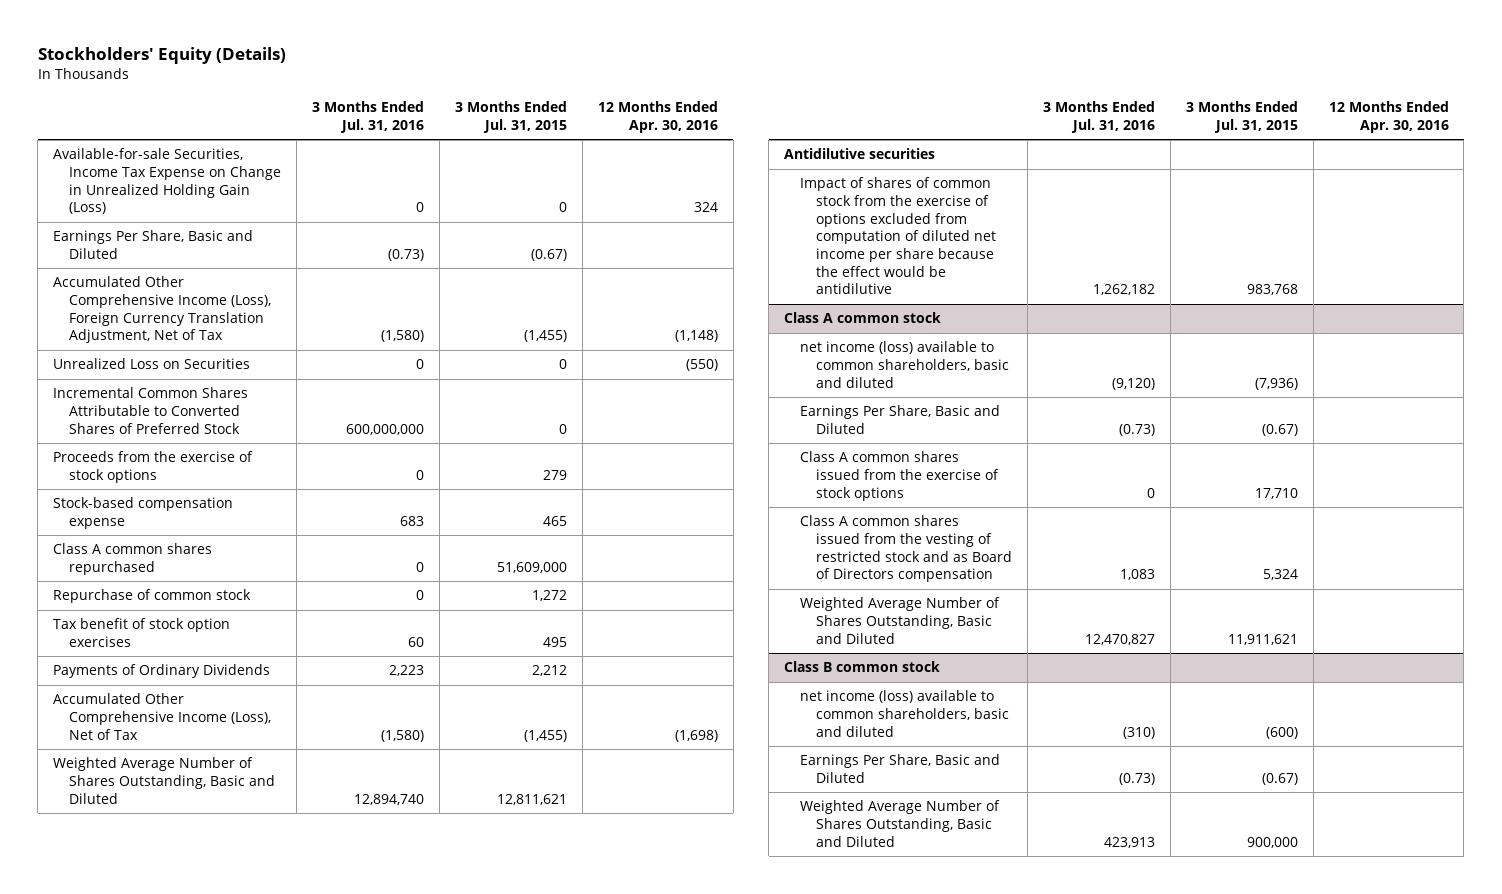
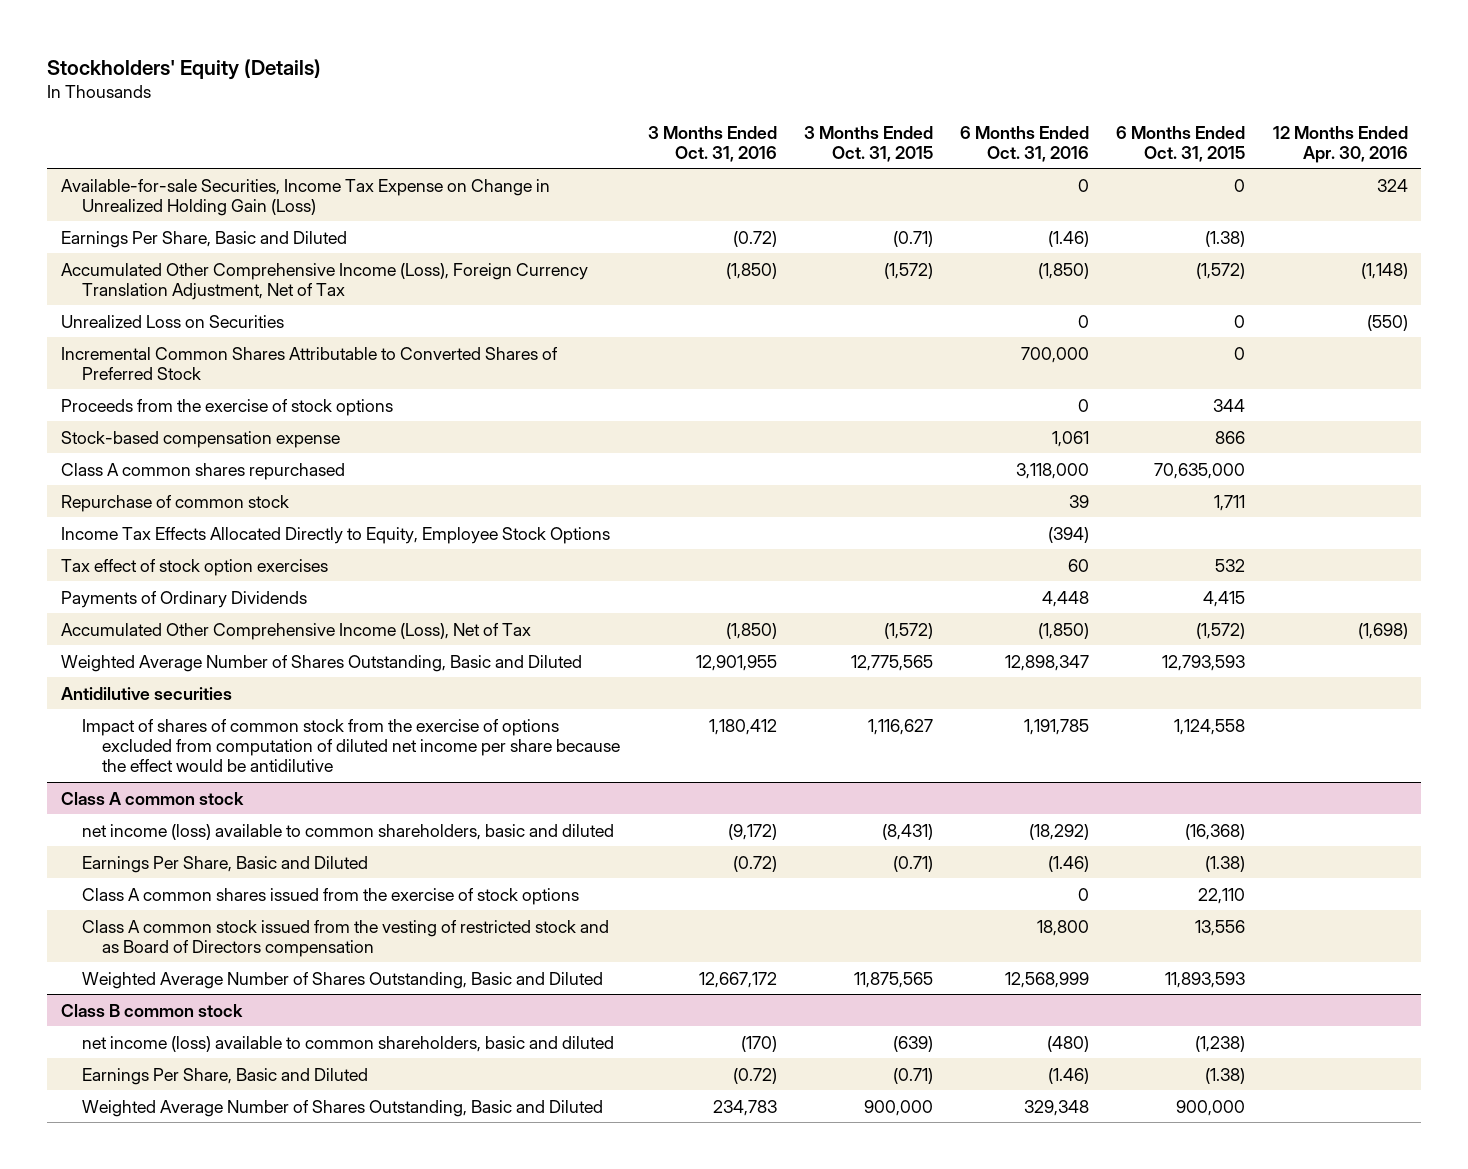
[311,101,424,134] 3 Months Ended Jul. 31, 2016 -> none
[454,101,567,134] 3 Months Ended Jul. 31, 2015 -> none
none -> [647,125,777,162] 3 Months Ended Oct. 31, 2016
none -> [803,125,933,162] 3 Months Ended Oct. 31, 2015
none -> [960,125,1090,162] 6 Months Ended Oct. 31, 2016
none -> [1116,125,1246,162] 6 Months Ended Oct. 31, 2015
none -> [60,526,610,544] Income Tax Effects Allocated Directly to Equity, Employee Stock Options
[53,618,231,648] Tax benefit of stock option exercises -> [60,558,328,576] Tax effect of stock option exercises
[799,515,1012,583] Class A common shares issued from the vesting of restricted stock and as Board of Directors compensation -> [81,919,609,957] Class A common stock issued from the vesting of restricted stock and as Board of Directors compensation

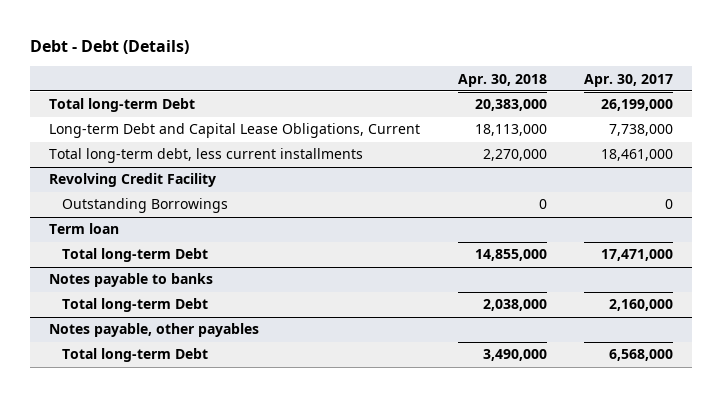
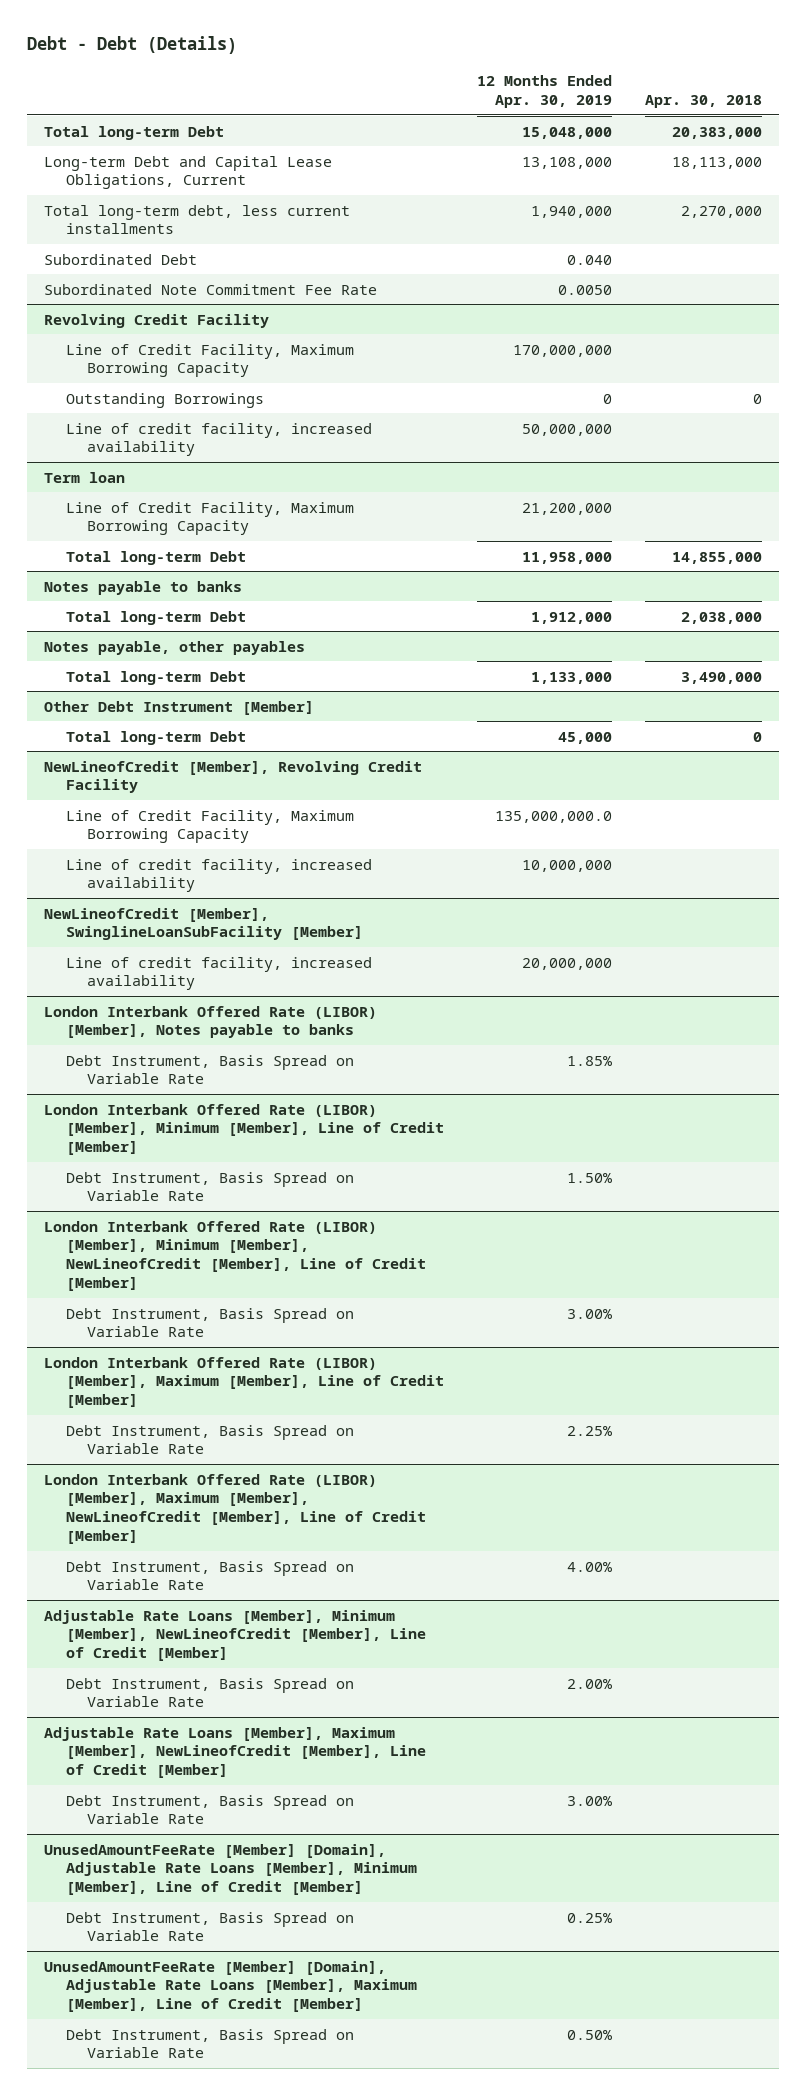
[584,73,674,87] Apr. 30, 2017 -> none
none -> [477,74,613,108] 12 Months Ended Apr. 30, 2019
none -> [43,253,197,265] Subordinated Debt
none -> [43,283,377,295] Subordinated Note Commitment Fee Rate
none -> [65,343,354,378] Line of Credit Facility, Maximum Borrowing Capacity
none -> [65,422,372,457] Line of credit facility, increased availability
none -> [65,501,354,536] Line of Credit Facility, Maximum Borrowing Capacity
none -> [43,700,314,715] Other Debt Instrument [Member]
none -> [65,730,246,745] Total long-term Debt
none -> [43,760,422,794] NewLineofCredit [Member], Revolving Credit Facility
none -> [65,809,354,844] Line of Credit Facility, Maximum Borrowing Capacity
none -> [65,858,372,893] Line of credit facility, increased availability
none -> [43,907,363,941] NewLineofCredit [Member], SwinglineLoanSubFacility [Member]
none -> [65,956,372,991] Line of credit facility, increased availability
none -> [43,1005,377,1039] London Interbank Offered Rate (LIBOR) [Member], Notes payable to banks
none -> [65,1054,354,1085] Debt Instrument, Basis Spread on Variable Rate
none -> [43,1103,444,1156] London Interbank Offered Rate (LIBOR) [Member], Minimum [Member], Line of Credit [Member]
none -> [65,1171,354,1202] Debt Instrument, Basis Spread on Variable Rate
none -> [43,1220,426,1292] London Interbank Offered Rate (LIBOR) [Member], Minimum [Member], NewLineofCredit [Member], Line of Credit [Member]
none -> [65,1307,354,1338] Debt Instrument, Basis Spread on Variable Rate
none -> [43,1356,444,1409] London Interbank Offered Rate (LIBOR) [Member], Maximum [Member], Line of Credit [Member]
none -> [65,1424,354,1455] Debt Instrument, Basis Spread on Variable Rate
none -> [43,1473,426,1545] London Interbank Offered Rate (LIBOR) [Member], Maximum [Member], NewLineofCredit [Member], Line of Credit [Member]
none -> [65,1560,354,1591] Debt Instrument, Basis Spread on Variable Rate
none -> [43,1609,426,1662] Adjustable Rate Loans [Member], Minimum [Member], NewLineofCredit [Member], Line of Credit [Member]
none -> [65,1677,354,1708] Debt Instrument, Basis Spread on Variable Rate
none -> [43,1726,426,1779] Adjustable Rate Loans [Member], Maximum [Member], NewLineofCredit [Member], Line of Credit [Member]
none -> [65,1794,354,1825] Debt Instrument, Basis Spread on Variable Rate
none -> [43,1843,417,1896] UnusedAmountFeeRate [Member] [Domain], Adjustable Rate Loans [Member], Minimum [Member], Line of Credit [Member]
none -> [65,1911,354,1942] Debt Instrument, Basis Spread on Variable Rate
none -> [43,1960,417,2013] UnusedAmountFeeRate [Member] [Domain], Adjustable Rate Loans [Member], Maximum [Member], Line of Credit [Member]
none -> [65,2028,354,2059] Debt Instrument, Basis Spread on Variable Rate

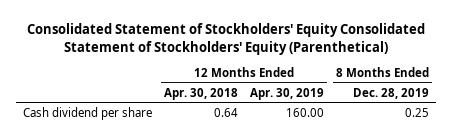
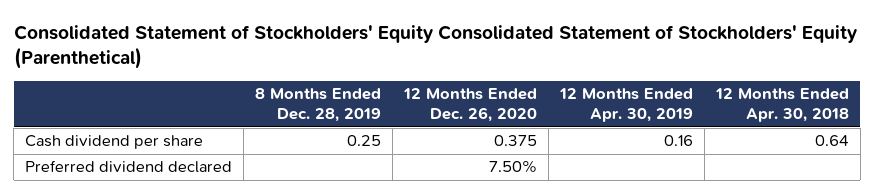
none -> [402,88,537,123] 12 Months Ended Dec. 26, 2020
[286,107,325,117] 160.00 -> [663,135,693,147] 0.16
none -> [25,160,233,174] Preferred dividend declared

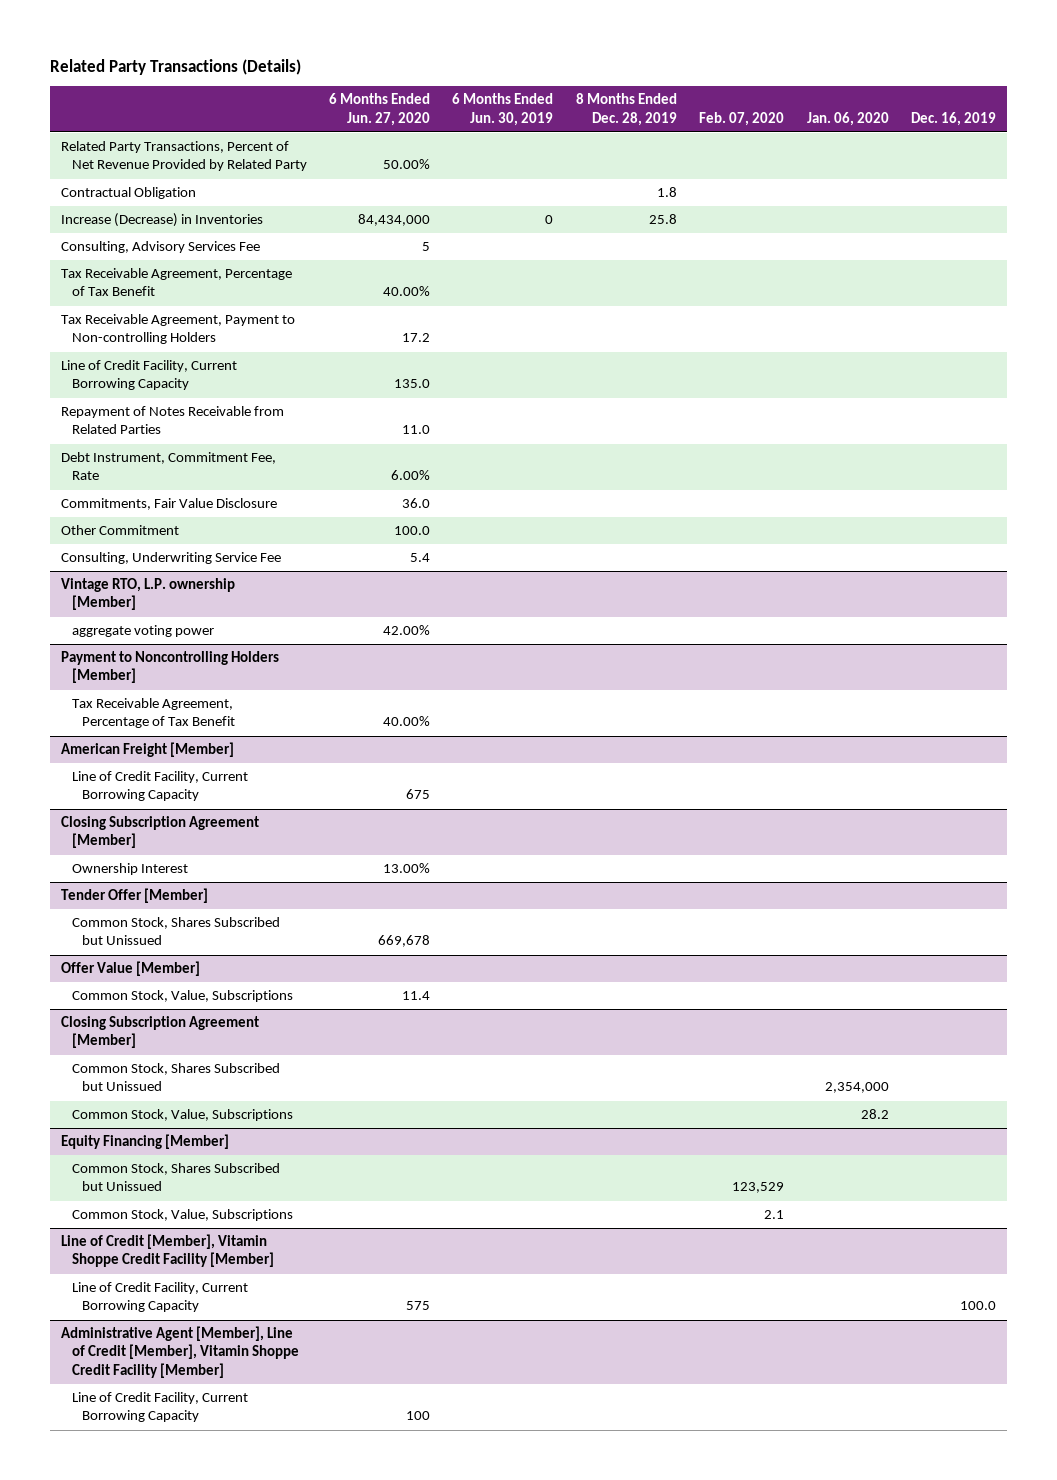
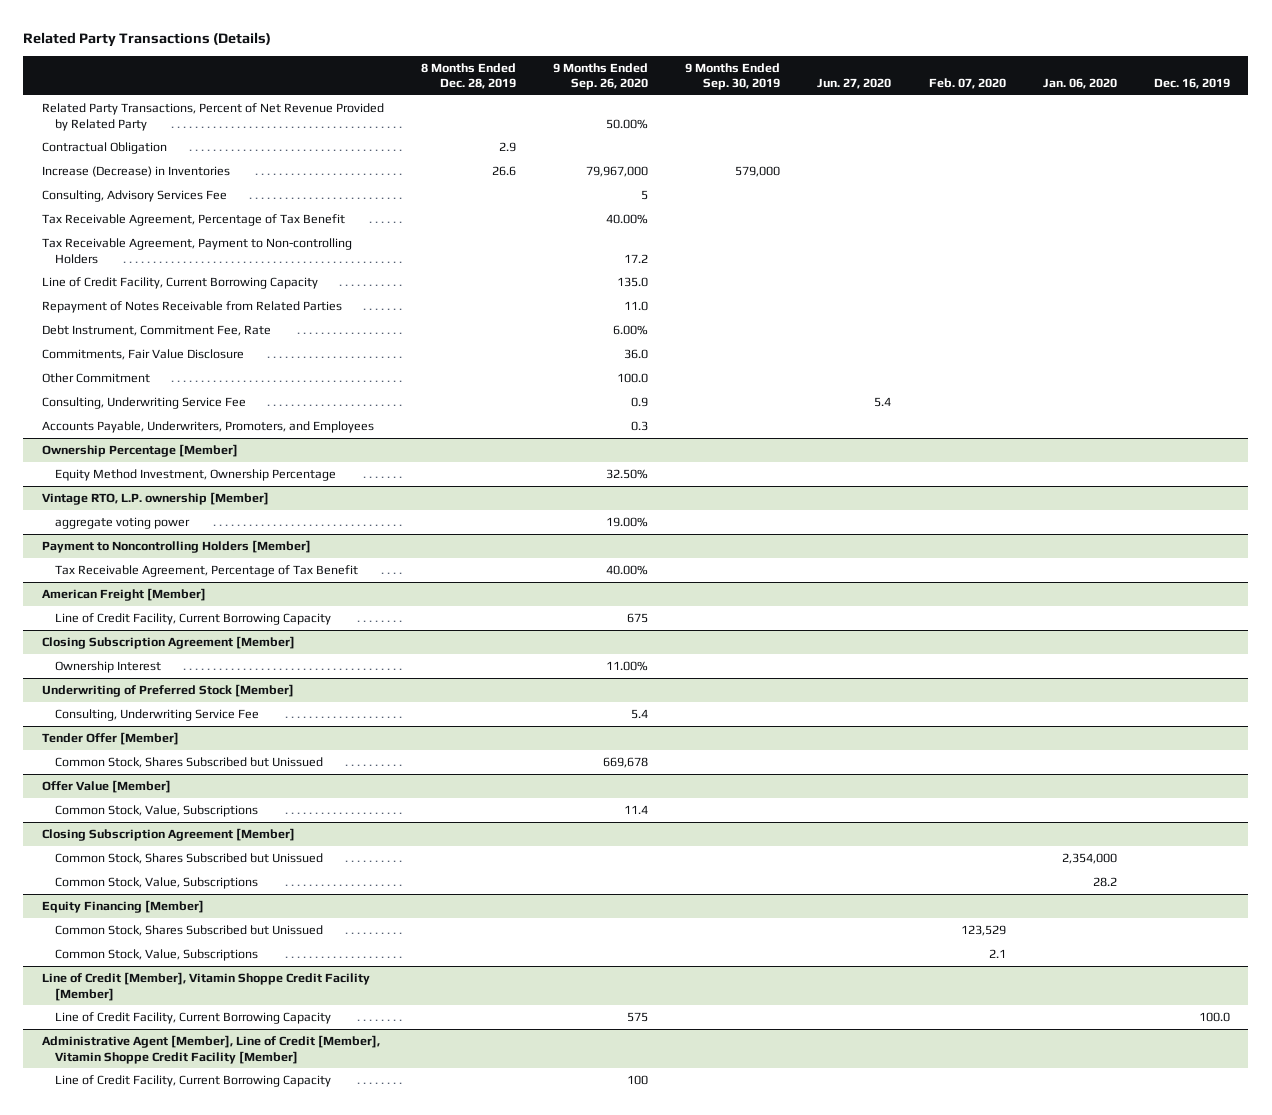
[329,93,431,126] 6 Months Ended Jun. 27, 2020 -> none
[452,93,554,126] 6 Months Ended Jun. 30, 2019 -> none
none -> [553,62,649,91] 9 Months Ended Sep. 26, 2020
none -> [685,62,781,91] 9 Months Ended Sep. 30, 2019
none -> [817,78,892,90] Jun. 27, 2020
[656,187,677,198] 1.8 -> [498,142,516,153] 2.9
[648,214,677,225] 25.8 -> [491,166,516,177] 26.6
none -> [41,421,374,434] Accounts Payable, Underwriters, Promoters, and Employees
none -> [41,444,238,458] Ownership Percentage [Member]
none -> [55,469,337,482] Equity Method Investment, Ownership Percentage
none -> [41,684,294,698] Underwriting of Preferred Stock [Member]
none -> [55,709,260,722] Consulting, Underwriting Service Fee

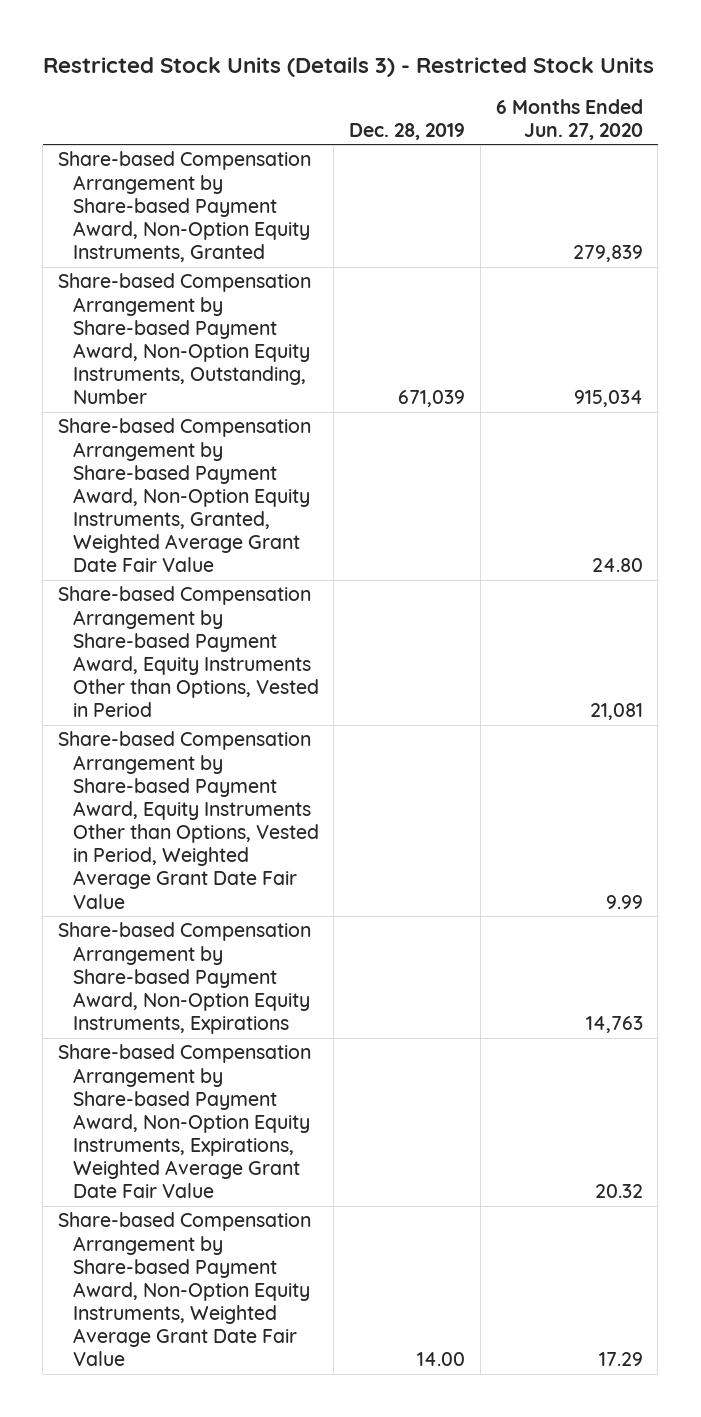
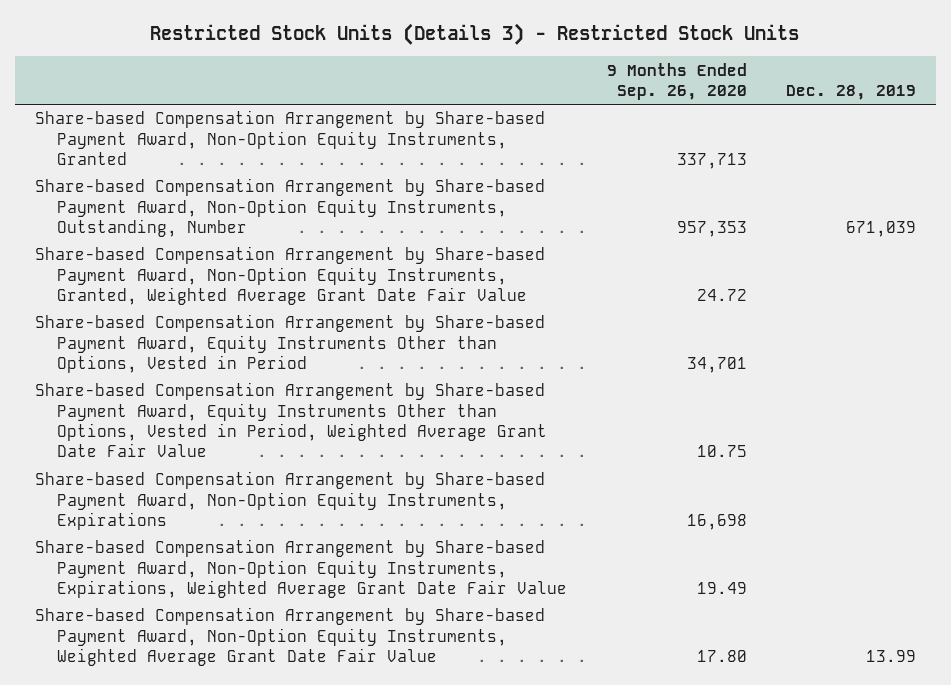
[495,98,643,140] 6 Months Ended Jun. 27, 2020 -> none
none -> [606,62,747,100] 9 Months Ended Sep. 26, 2020
[417,1352,466,1367] 14.00 -> [866,650,917,663] 13.99

